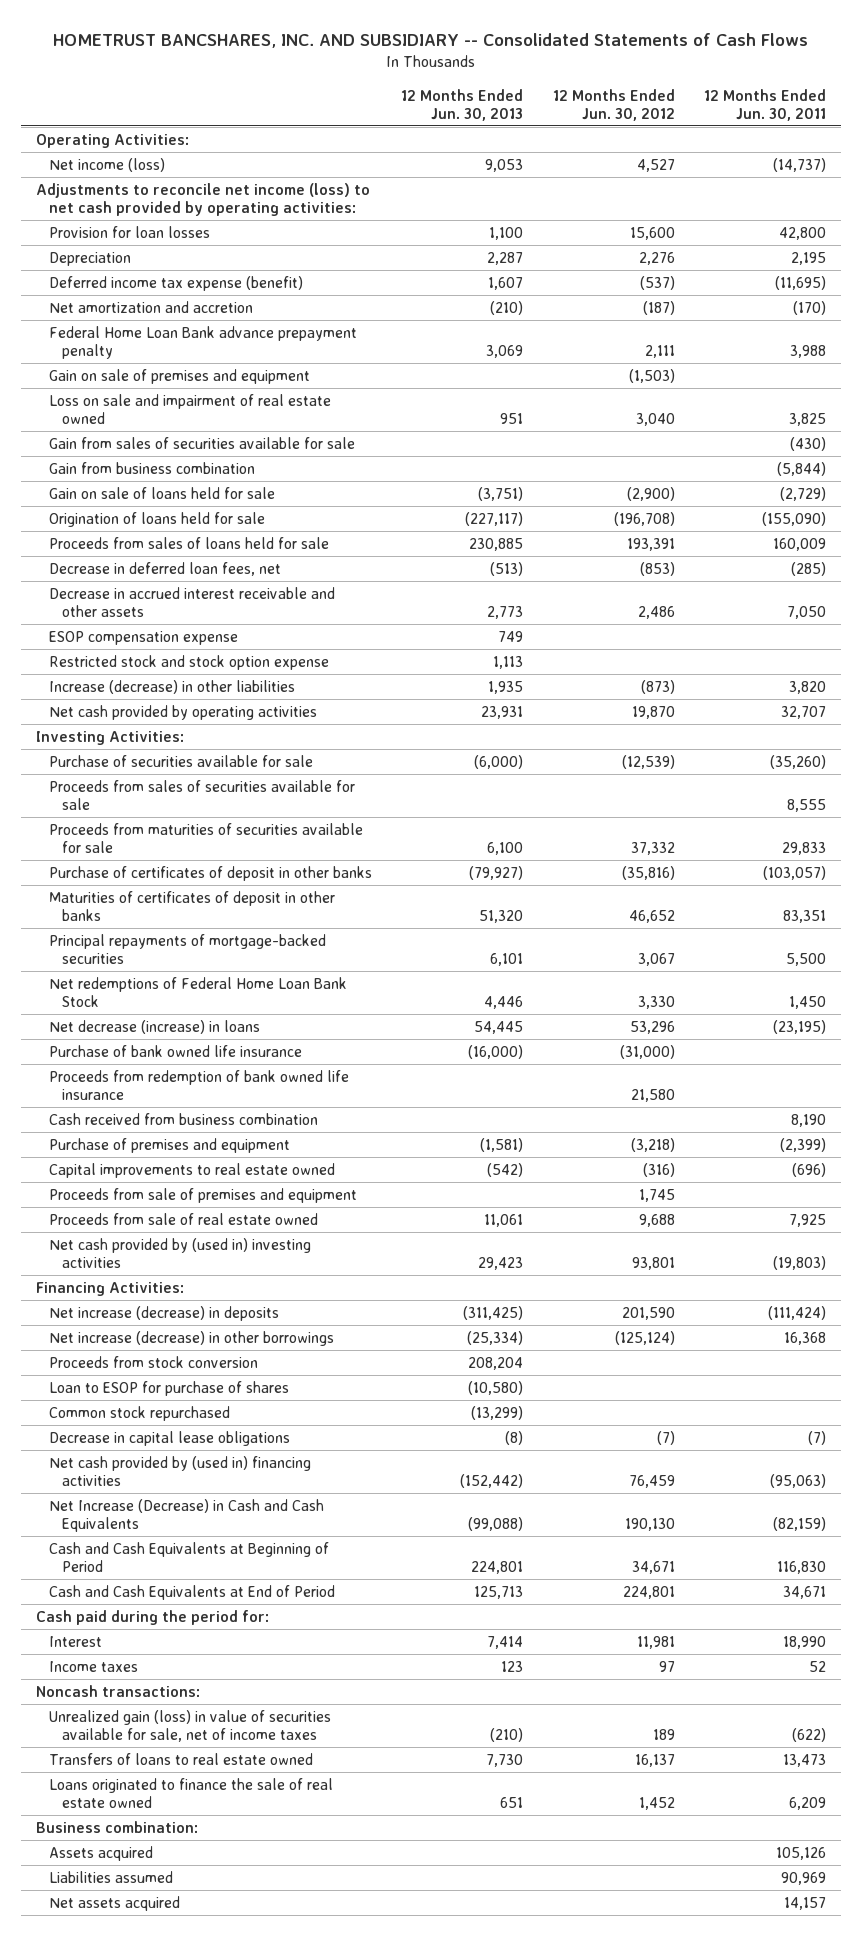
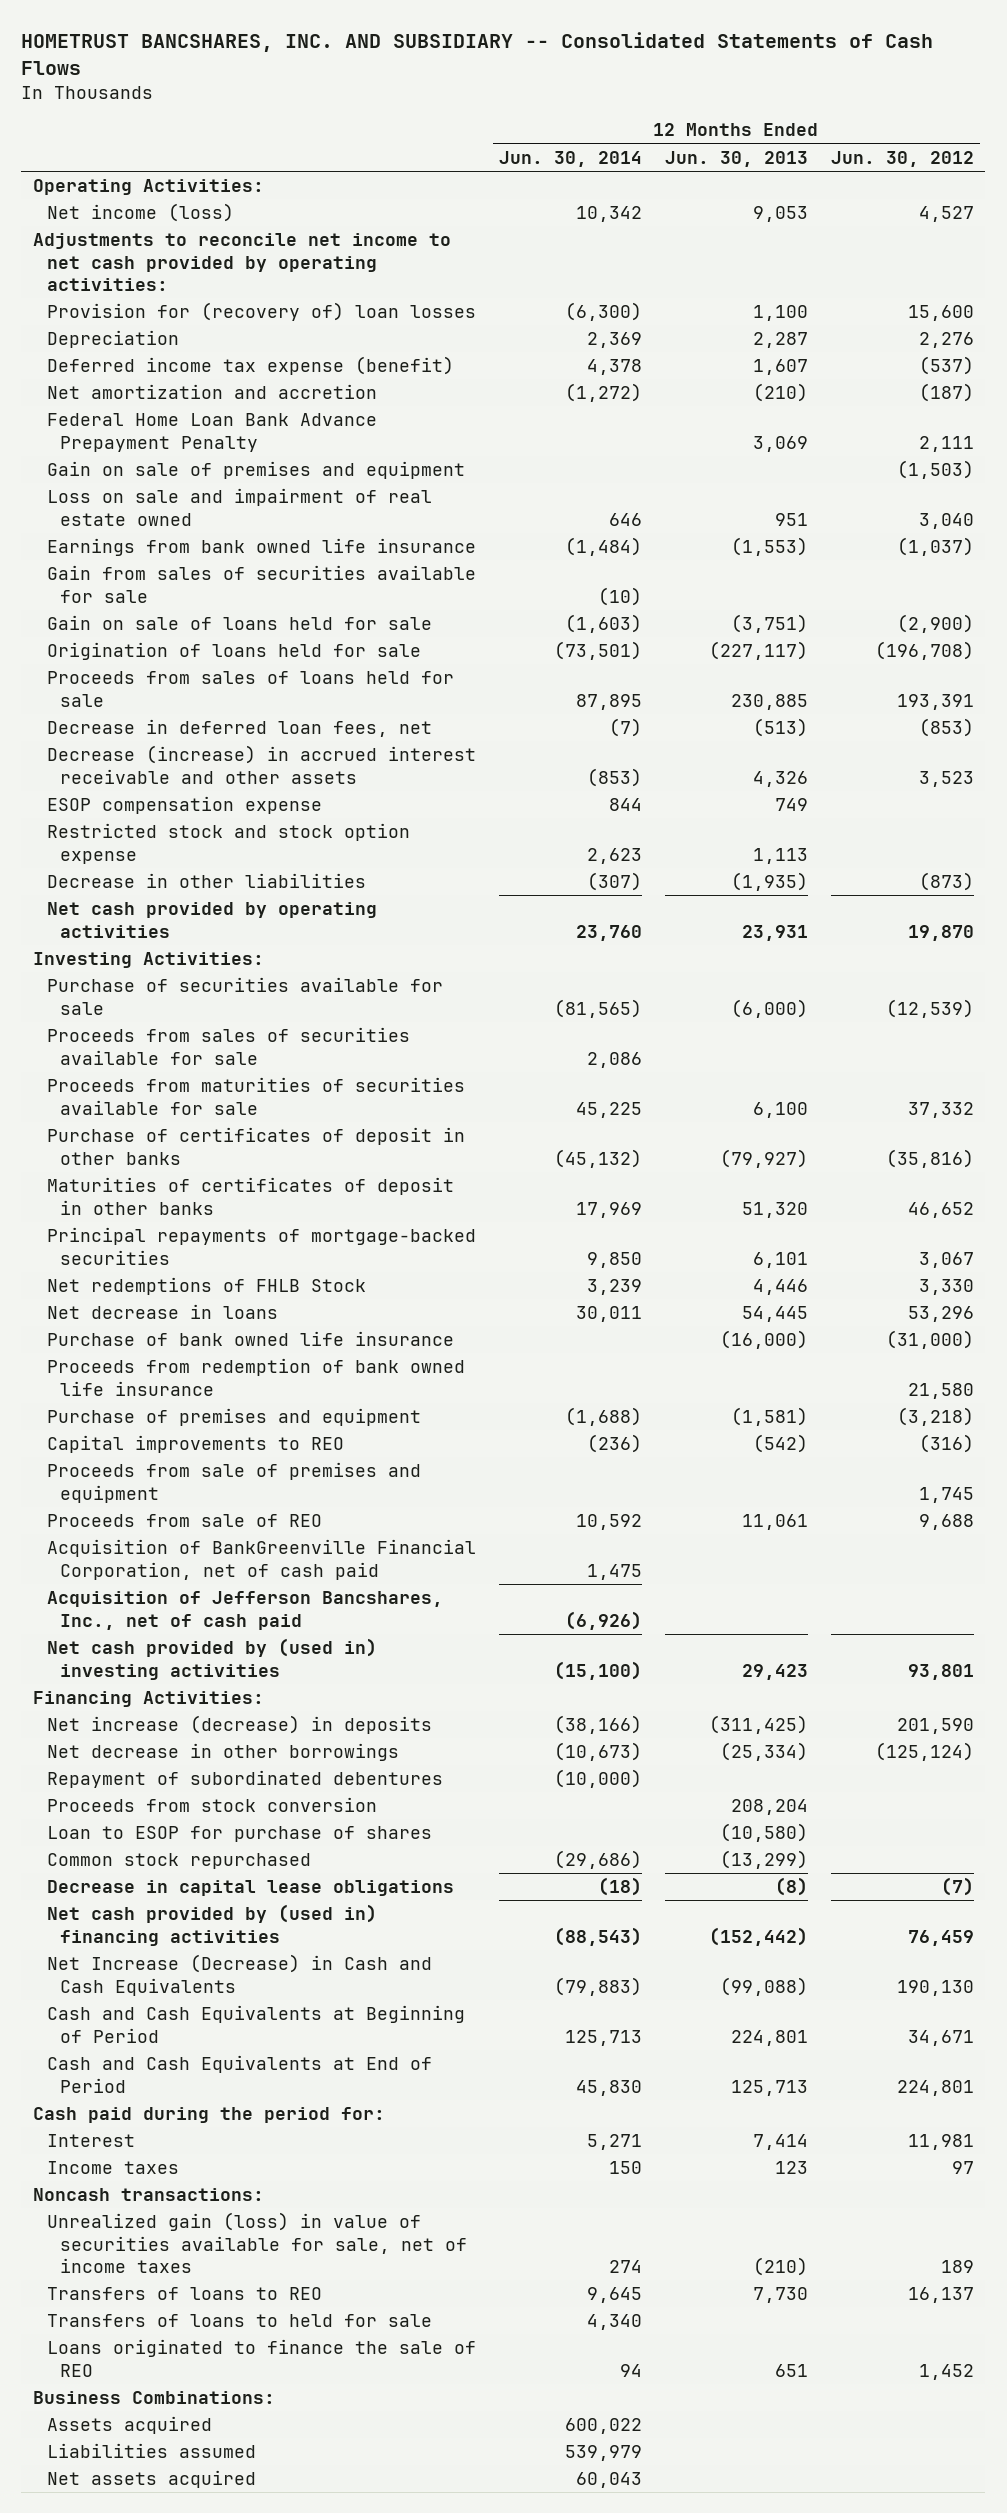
[704,88,827,121] 12 Months Ended Jun. 30, 2011 -> none
none -> [498,150,642,167] Jun. 30, 2014
[36,182,371,216] Adjustments to reconcile net income (loss) to net cash provided by operating activities: -> [32,233,451,292] Adjustments to reconcile net income to net cash provided by operating activities:
[49,225,211,238] Provision for loan losses -> [46,302,476,322] Provision for (recovery of) loan losses
[49,325,358,359] Federal Home Loan Bank advance prepayment penalty -> [46,413,377,452] Federal Home Loan Bank Advance Prepayment Penalty
none -> [46,538,476,557] Earnings from bank owned life insurance
[49,461,256,474] Gain from business combination -> none
[49,586,336,617] Decrease in accrued interest receivable and other assets -> [46,745,476,784] Decrease (increase) in accrued interest receivable and other assets
[487,605,524,619] 2,773 -> [752,770,808,787] 4,326
[637,605,675,619] 2,486 -> [918,770,974,787] 3,523
[49,679,296,694] Increase (decrease) in other liabilities -> [46,873,366,889] Decrease in other liabilities
[488,680,524,694] 1,935 -> [730,872,808,892] (1,935)
[49,976,348,1007] Net redemptions of Federal Home Loan Bank Stock -> [46,1277,366,1296] Net redemptions of FHLB Stock
[49,1019,261,1034] Net decrease (increase) in loans -> [46,1304,278,1320] Net decrease in loans
[49,1112,319,1125] Cash received from business combination -> none
[49,1162,336,1178] Capital improvements to real estate owned -> [46,1435,344,1454] Capital improvements to REO
[49,1212,319,1225] Proceeds from sale of real estate owned -> [46,1514,322,1528] Proceeds from sale of REO
none -> [46,1539,476,1580] Acquisition of BankGreenville Financial Corporation, net of cash paid
none -> [46,1591,443,1630] Acquisition of Jefferson Bancshares, Inc., net of cash paid
[49,1330,335,1346] Net increase (decrease) in other borrowings -> [46,1743,399,1762] Net decrease in other borrowings
none -> [46,1770,443,1789] Repayment of subordinated debentures
[49,1752,314,1765] Transfers of loans to real estate owned -> [46,2287,322,2301] Transfers of loans to REO
none -> [46,2314,432,2328] Transfers of loans to held for sale
[49,1777,334,1808] Loans originated to finance the sale of real estate owned -> [46,2339,476,2377] Loans originated to finance the sale of REO
[36,1820,199,1833] Business combination: -> [32,2391,275,2405] Business Combinations:

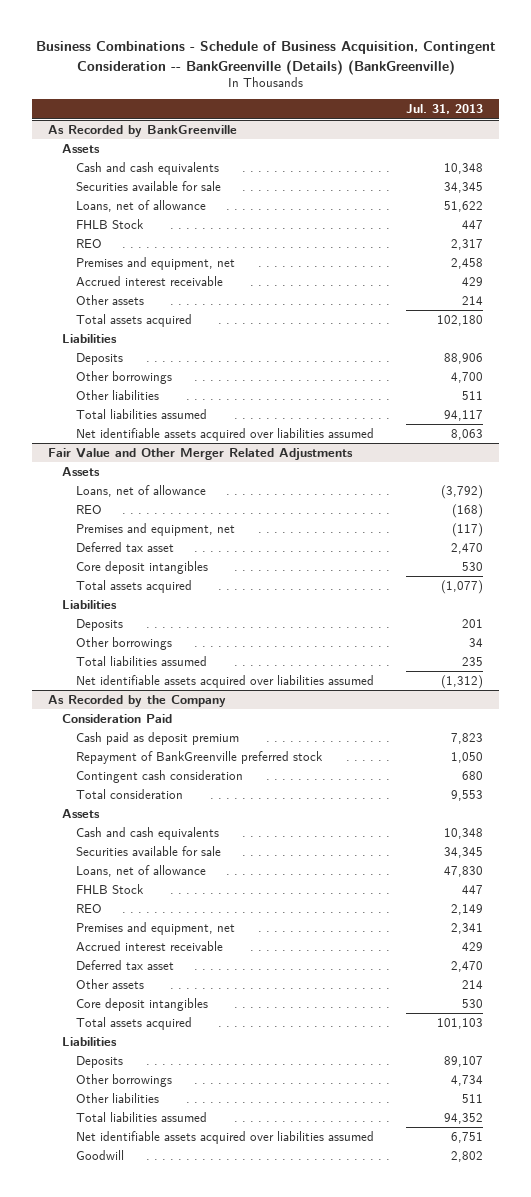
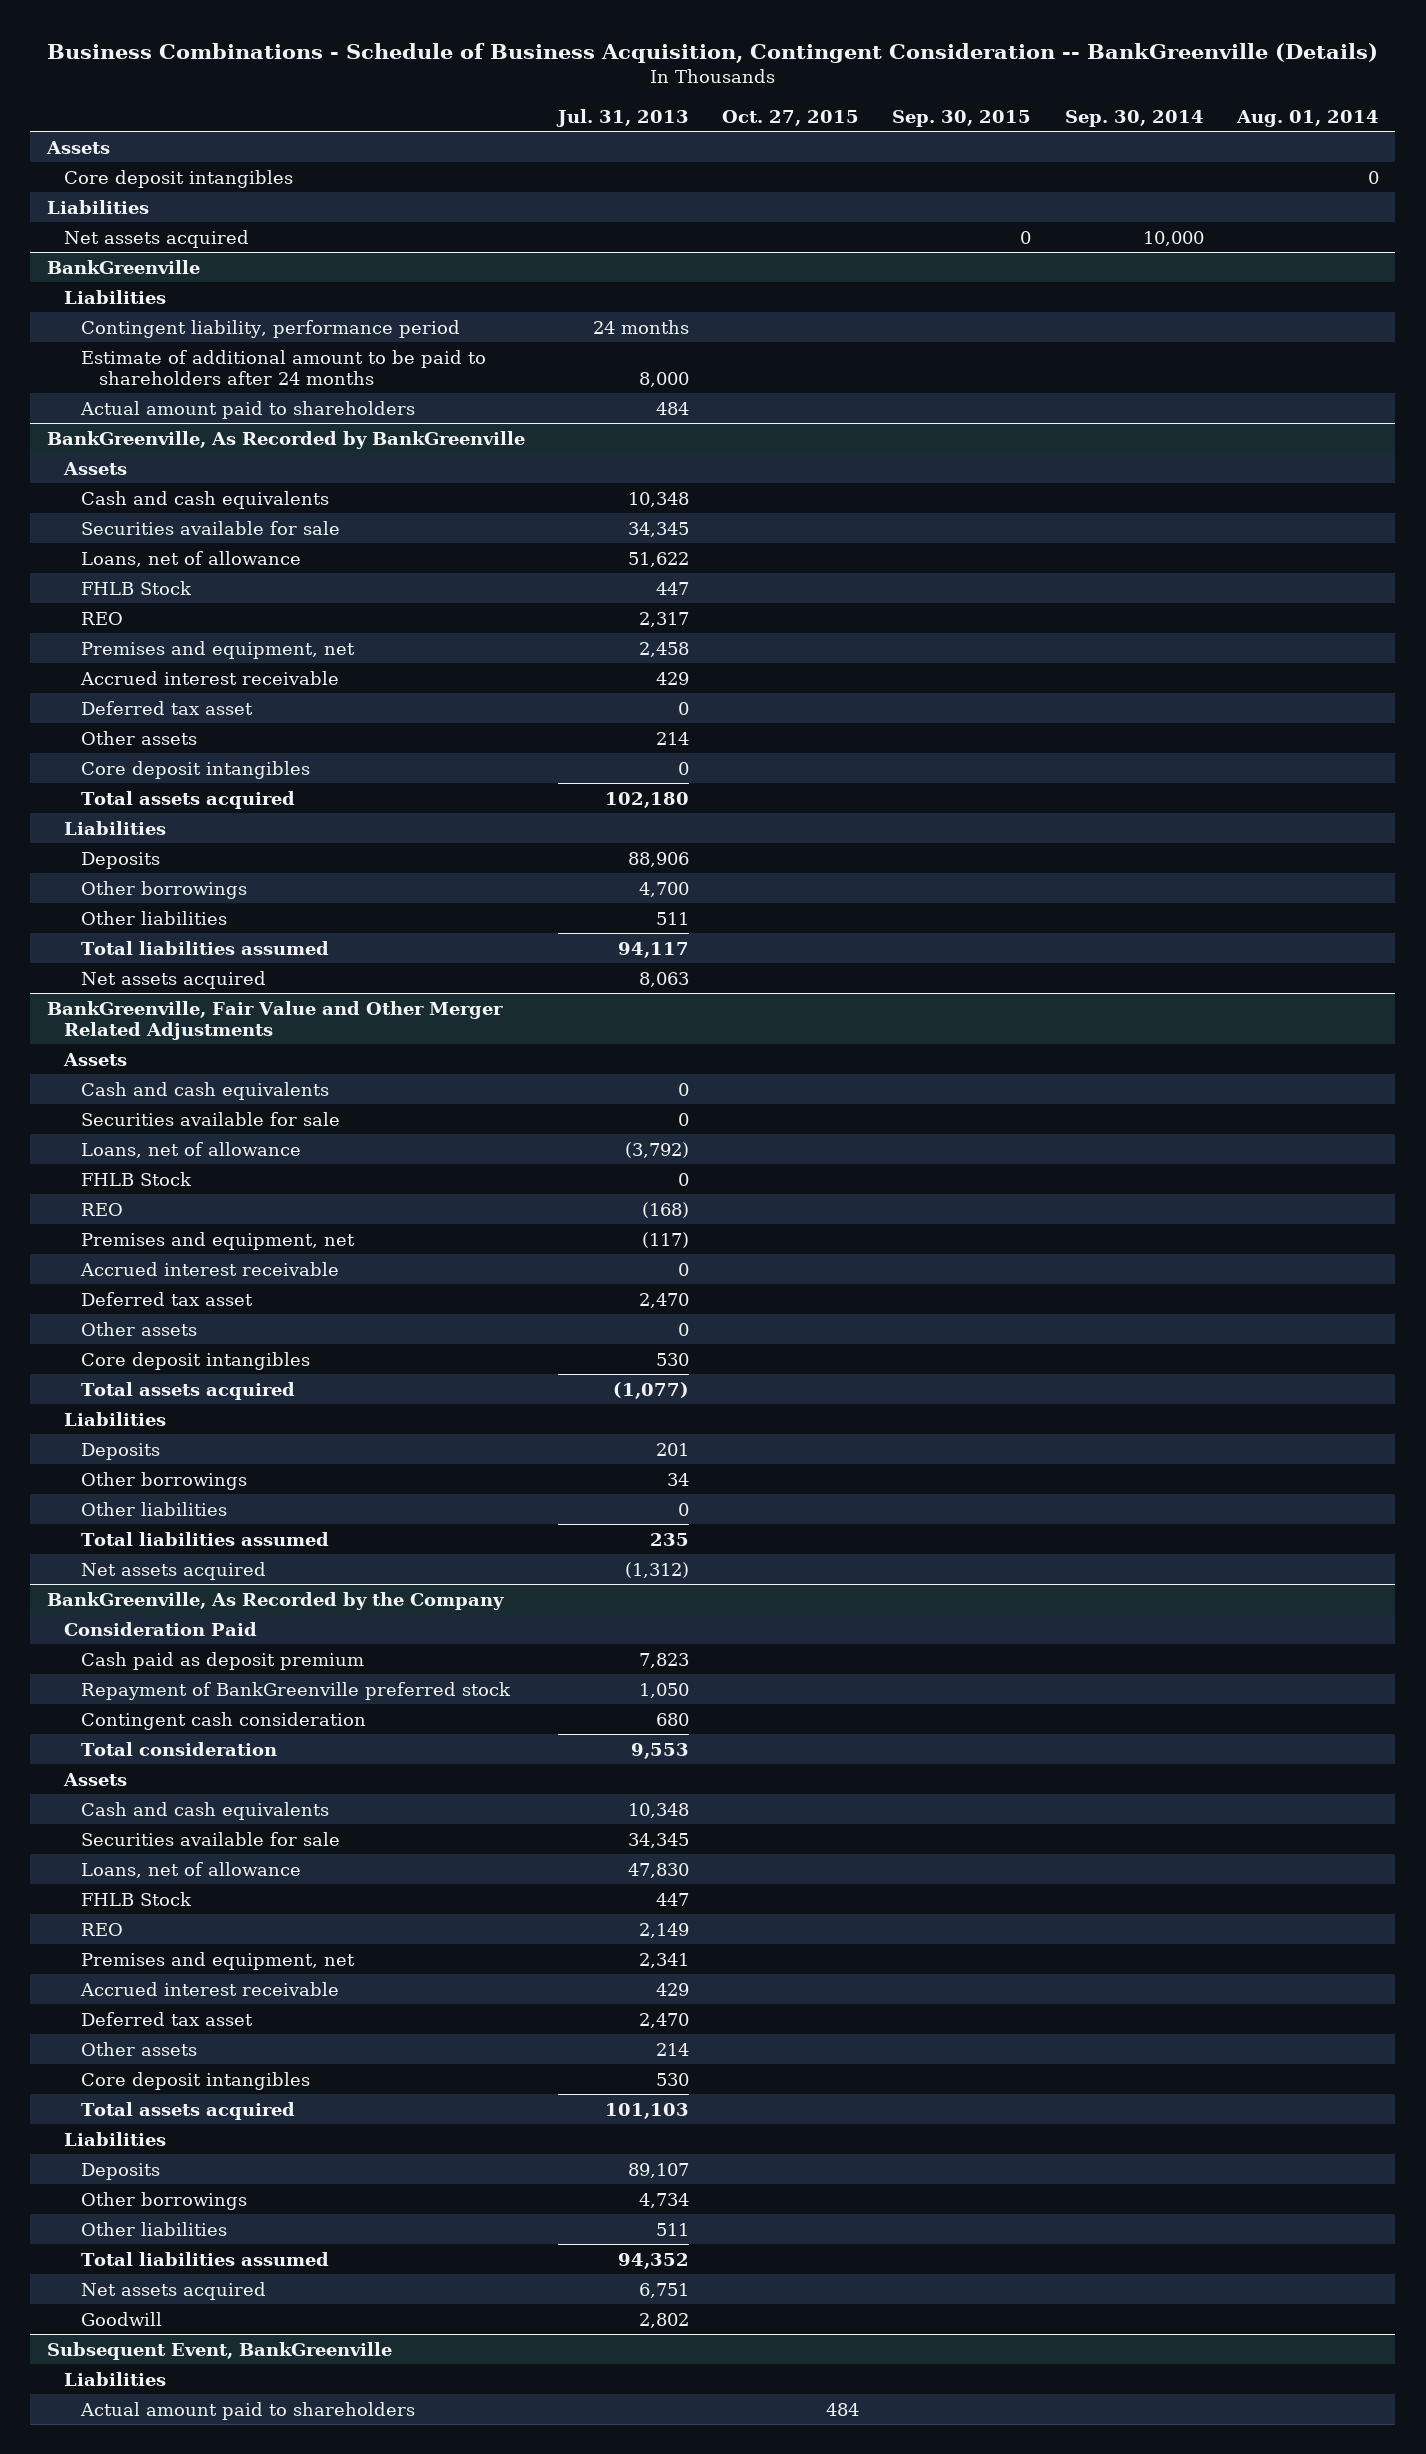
[35,41,496,75] Business Combinations - Schedule of Business Acquisition, Contingent Consideration -- BankGreenville (Details) (BankGreenville) -> [46,42,1378,63] Business Combinations - Schedule of Business Acquisition, Contingent Consideration -- BankGreenville (Details)
none -> [722,109,860,126] Oct. 27, 2015
none -> [892,109,1032,127] Sep. 30, 2015
none -> [1064,109,1204,127] Sep. 30, 2014
none -> [1235,109,1379,127] Aug. 01, 2014
[48,124,238,137] As Recorded by BankGreenville -> none
none -> [64,169,294,188] Core deposit intangibles
none -> [47,199,150,214] Liabilities
none -> [64,229,250,248] Net assets acquired
none -> [47,259,201,274] BankGreenville
none -> [64,289,167,304] Liabilities
none -> [81,319,461,338] Contingent liability, performance period
none -> [81,349,487,385] Estimate of additional amount to be paid to shareholders after 24 months
none -> [80,400,416,419] Actual amount paid to shareholders
none -> [47,430,526,449] BankGreenville, As Recorded by BankGreenville
none -> [63,461,128,475] Assets
none -> [81,700,254,715] Deferred tax asset
none -> [81,760,311,779] Core deposit intangibles
[76,427,375,441] Net identifiable assets acquired over liabilities assumed -> [81,970,267,989] Net assets acquired
[48,447,354,460] Fair Value and Other Merger Related Adjustments -> [47,1000,504,1040] BankGreenville, Fair Value and Other Merger Related Adjustments
none -> [81,1081,330,1100] Cash and cash equivalents
none -> [81,1111,341,1126] Securities available for sale
none -> [81,1171,193,1186] FHLB Stock
none -> [80,1261,340,1276] Accrued interest receivable
none -> [81,1321,198,1336] Other assets
none -> [81,1501,228,1516] Other liabilities
[76,674,375,688] Net identifiable assets acquired over liabilities assumed -> [81,1561,267,1580] Net assets acquired
[48,694,227,707] As Recorded by the Company -> [47,1591,505,1610] BankGreenville, As Recorded by the Company
[76,1130,375,1144] Net identifiable assets acquired over liabilities assumed -> [81,2281,267,2300] Net assets acquired
none -> [47,2341,393,2360] Subsequent Event, BankGreenville
none -> [64,2371,167,2386] Liabilities
none -> [80,2401,416,2420] Actual amount paid to shareholders

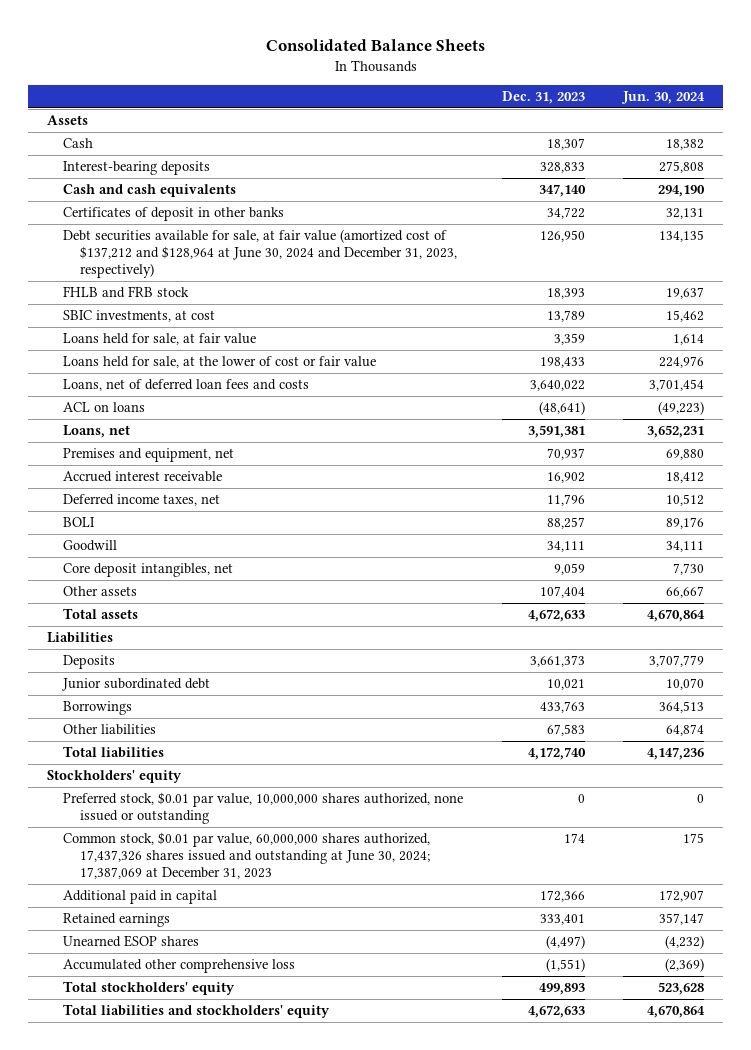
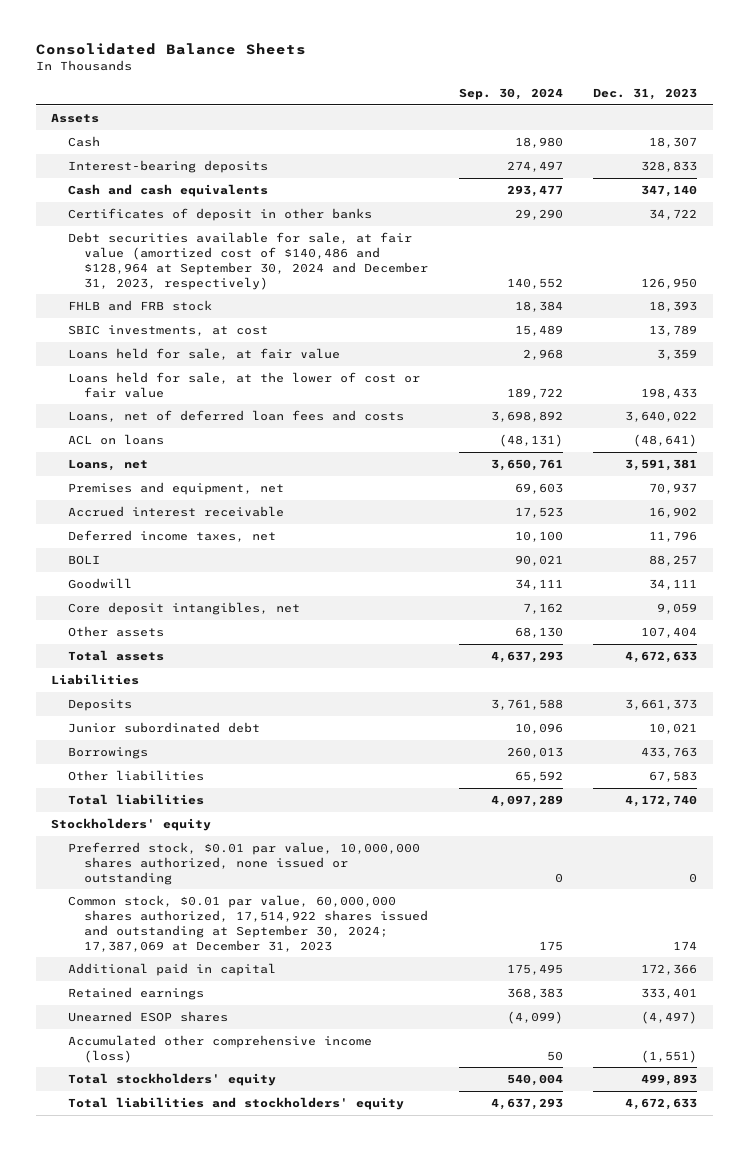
[620,91,705,105] Jun. 30, 2024 -> none
none -> [458,88,563,101] Sep. 30, 2024
[63,229,457,279] Debt securities available for sale, at fair value (amortized cost of $137,212 and $128,964 at June 30, 2024 and December 31, 2023, respectively) -> [67,231,429,290] Debt securities available for sale, at fair value (amortized cost of $140,486 and $128,964 at September 30, 2024 and December 31, 2023, respectively)
[63,832,431,880] Common stock, $0.01 par value, 60,000,000 shares authorized, 17,437,326 shares issued and outstanding at June 30, 2024; 17,387,069 at December 31, 2023 -> [67,894,429,952] Common stock, $0.01 par value, 60,000,000 shares authorized, 17,514,922 shares issued and outstanding at September 30, 2024; 17,387,069 at December 31, 2023
[63,959,296,974] Accumulated other comprehensive loss -> [67,1034,372,1063] Accumulated other comprehensive income (loss)

